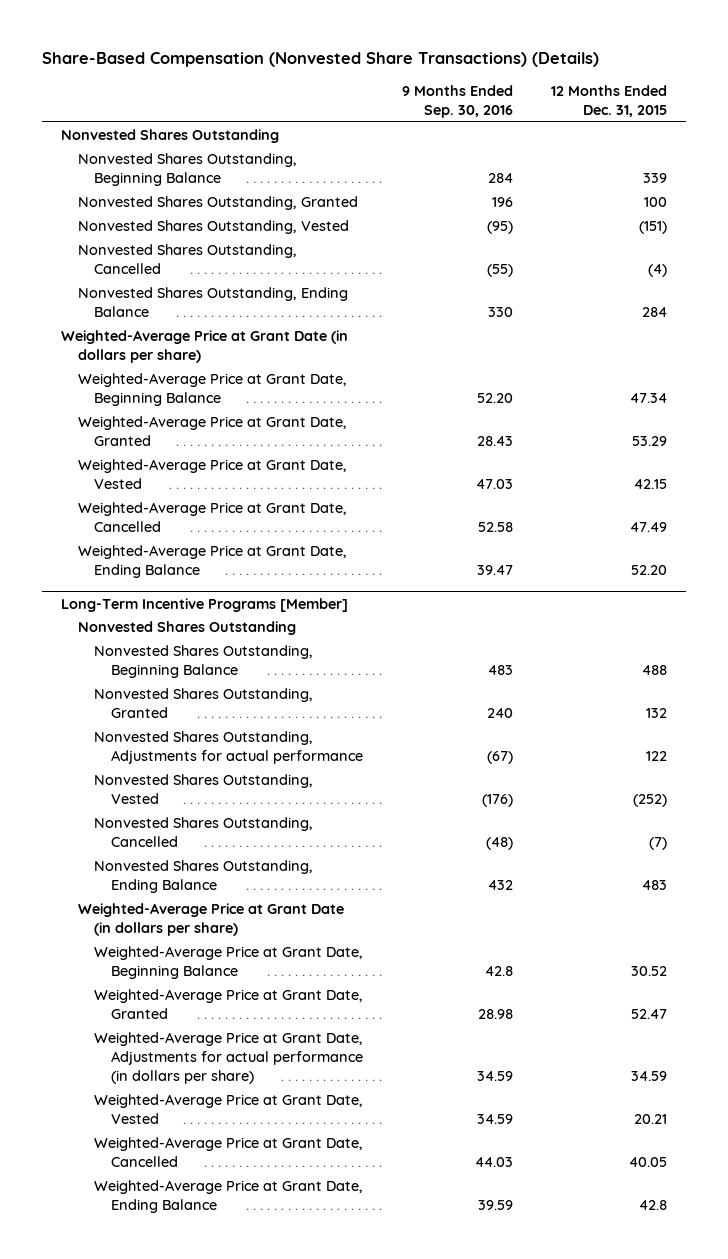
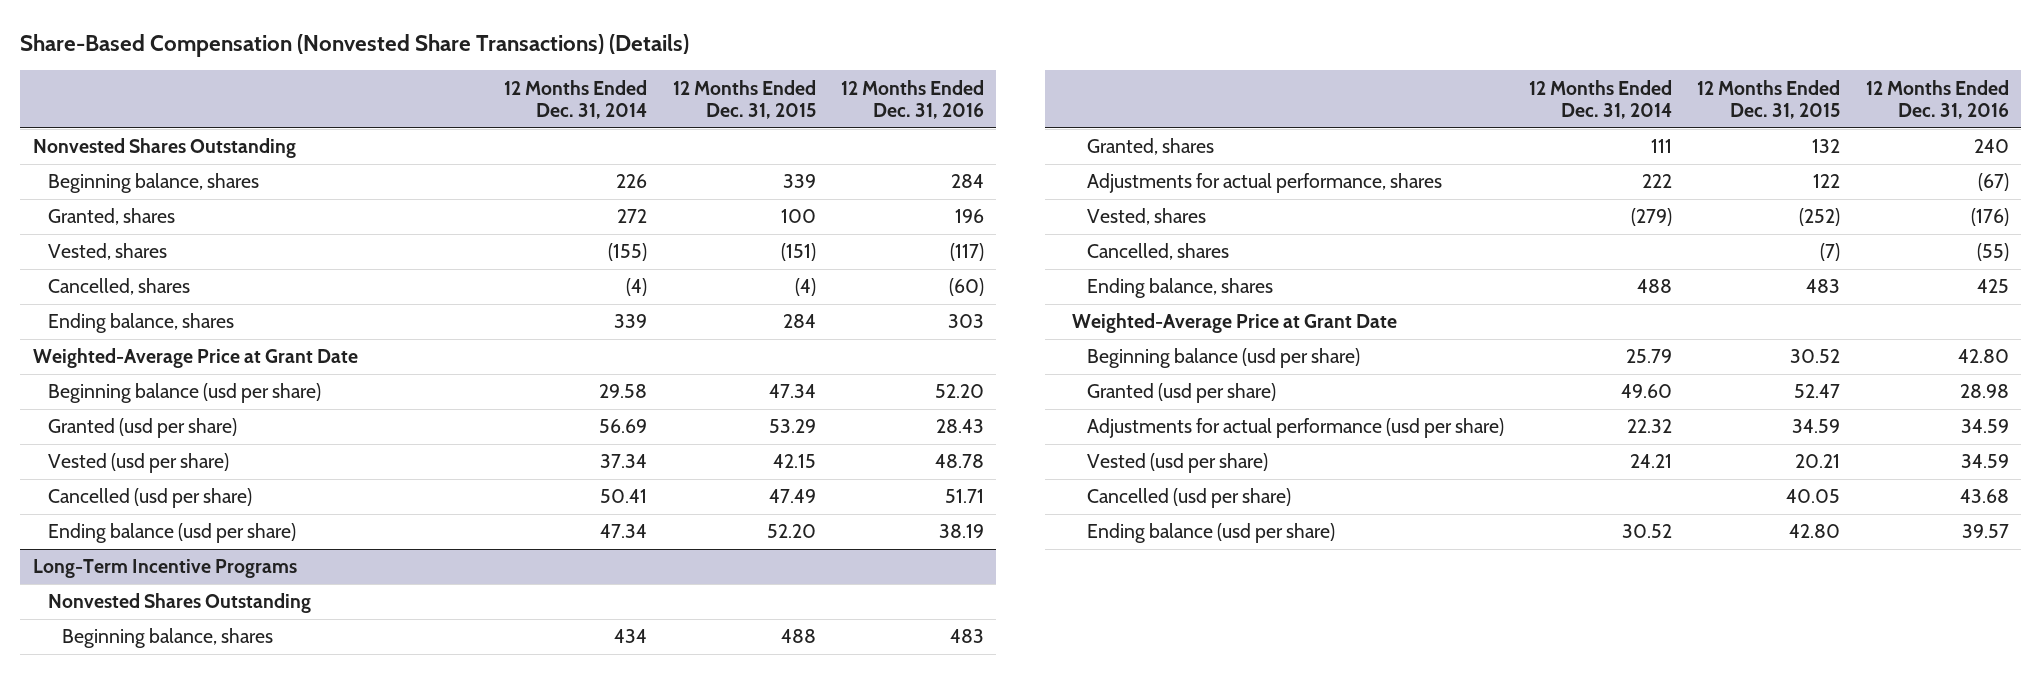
[401,84,513,118] 9 Months Ended Sep. 30, 2016 -> none
none -> [504,79,648,120] 12 Months Ended Dec. 31, 2014
none -> [840,79,984,120] 12 Months Ended Dec. 31, 2016
[77,153,297,187] Nonvested Shares Outstanding, Beginning Balance -> [47,173,259,194] Beginning balance, shares
[77,196,358,211] Nonvested Shares Outstanding, Granted -> [47,208,175,226] Granted, shares
[77,220,349,235] Nonvested Shares Outstanding, Vested -> [47,243,167,261] Vested, shares
[77,244,297,275] Nonvested Shares Outstanding, Cancelled -> [47,278,190,296] Cancelled, shares
[77,287,348,318] Nonvested Shares Outstanding, Ending Balance -> [47,313,234,334] Ending balance, shares
[60,330,348,364] Weighted-Average Price at Grant Date (in dollars per share) -> [33,348,359,369] Weighted-Average Price at Grant Date
[77,373,347,407] Weighted-Average Price at Grant Date, Beginning Balance -> [47,383,321,404] Beginning balance (usd per share)
[77,416,347,447] Weighted-Average Price at Grant Date, Granted -> [47,418,237,439] Granted (usd per share)
[77,459,347,490] Weighted-Average Price at Grant Date, Vested -> [47,453,229,474] Vested (usd per share)
[77,502,347,533] Weighted-Average Price at Grant Date, Cancelled -> [47,488,252,509] Cancelled (usd per share)
[77,545,347,579] Weighted-Average Price at Grant Date, Ending Balance -> [47,523,296,544] Ending balance (usd per share)
[60,597,348,612] Long-Term Incentive Programs [Member] -> [33,559,298,579] Long-Term Incentive Programs
[94,1180,364,1214] Weighted-Average Price at Grant Date, Ending Balance -> none
[94,645,314,679] Nonvested Shares Outstanding, Beginning Balance -> [62,628,274,649] Beginning balance, shares
[94,688,314,719] Nonvested Shares Outstanding, Granted -> [1086,138,1214,156] Granted, shares
[94,731,363,765] Nonvested Shares Outstanding, Adjustments for actual performance -> [1086,173,1442,194] Adjustments for actual performance, shares
[94,774,314,805] Nonvested Shares Outstanding, Vested -> [1086,208,1206,226] Vested, shares
[94,817,314,848] Nonvested Shares Outstanding, Cancelled -> [1086,243,1229,261] Cancelled, shares
[94,860,314,894] Nonvested Shares Outstanding, Ending Balance -> [1086,278,1273,299] Ending balance, shares
[77,903,344,937] Weighted-Average Price at Grant Date (in dollars per share) -> [1072,313,1398,334] Weighted-Average Price at Grant Date
[94,946,364,980] Weighted-Average Price at Grant Date, Beginning Balance -> [1086,348,1360,369] Beginning balance (usd per share)
[94,989,364,1020] Weighted-Average Price at Grant Date, Granted -> [1086,383,1276,404] Granted (usd per share)
[94,1032,364,1084] Weighted-Average Price at Grant Date, Adjustments for actual performance (in dollars per share) -> [1086,418,1504,439] Adjustments for actual performance (usd per share)
[94,1094,364,1125] Weighted-Average Price at Grant Date, Vested -> [1086,453,1268,474] Vested (usd per share)
[94,1137,364,1168] Weighted-Average Price at Grant Date, Cancelled -> [1086,488,1291,509] Cancelled (usd per share)
none -> [1086,523,1335,544] Ending balance (usd per share)

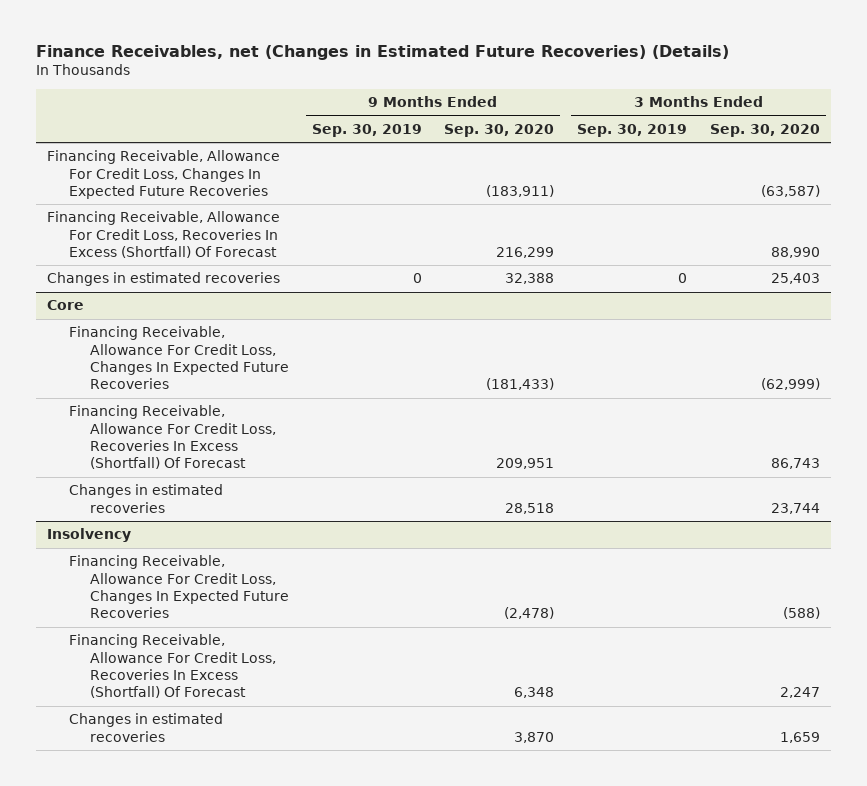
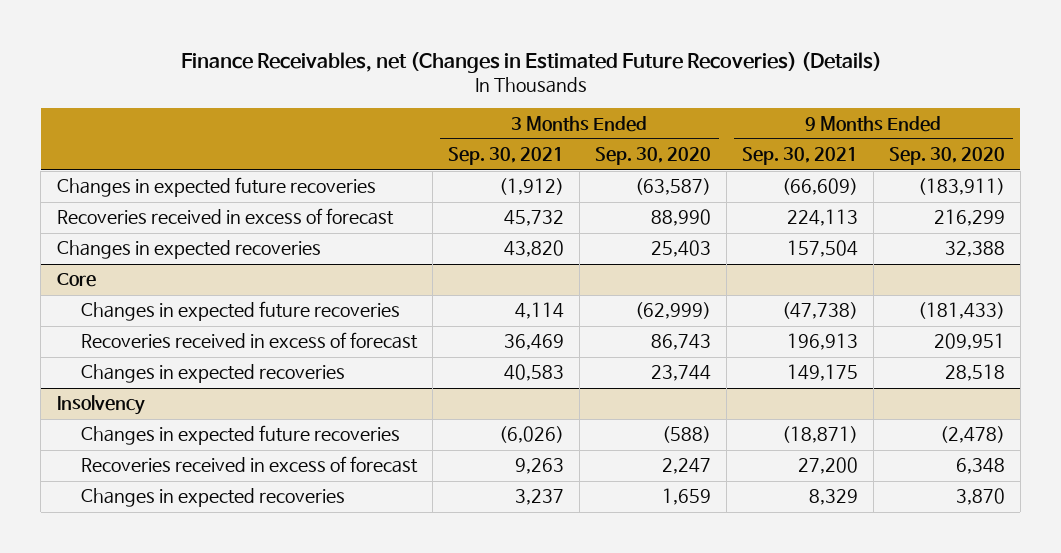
[311,123,422,137] Sep. 30, 2019 -> none
[577,123,688,137] Sep. 30, 2019 -> none
none -> [447,147,564,166] Sep. 30, 2021
none -> [741,147,858,166] Sep. 30, 2021
[47,150,281,199] Financing Receivable, Allowance For Credit Loss, Changes In Expected Future Recoveries -> [56,177,376,198] Changes in expected future recoveries
[47,211,281,258] Financing Receivable, Allowance For Credit Loss, Recoveries In Excess (Shortfall) Of Forecast -> [56,208,394,226] Recoveries received in excess of forecast
[47,272,281,287] Changes in estimated recoveries -> [56,240,321,260] Changes in expected recoveries
[68,326,289,390] Financing Receivable, Allowance For Credit Loss, Changes In Expected Future Recoveries -> [80,301,400,322] Changes in expected future recoveries
[68,405,276,470] Financing Receivable, Allowance For Credit Loss, Recoveries In Excess (Shortfall) Of Forecast -> [80,332,418,350] Recoveries received in excess of forecast
[68,484,223,513] Changes in estimated recoveries -> [80,364,345,384] Changes in expected recoveries
[68,555,289,619] Financing Receivable, Allowance For Credit Loss, Changes In Expected Future Recoveries -> [80,425,400,446] Changes in expected future recoveries
[68,634,276,699] Financing Receivable, Allowance For Credit Loss, Recoveries In Excess (Shortfall) Of Forecast -> [80,456,418,474] Recoveries received in excess of forecast
[68,713,223,742] Changes in estimated recoveries -> [80,488,345,508] Changes in expected recoveries

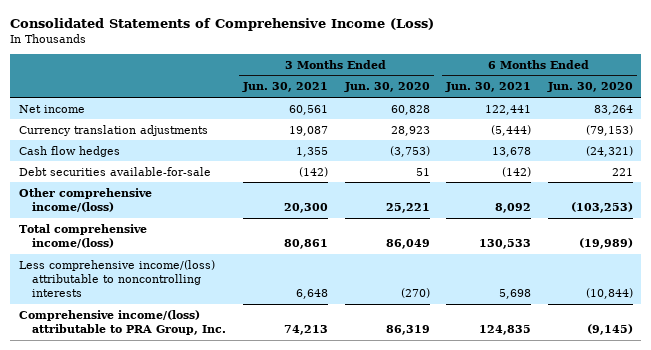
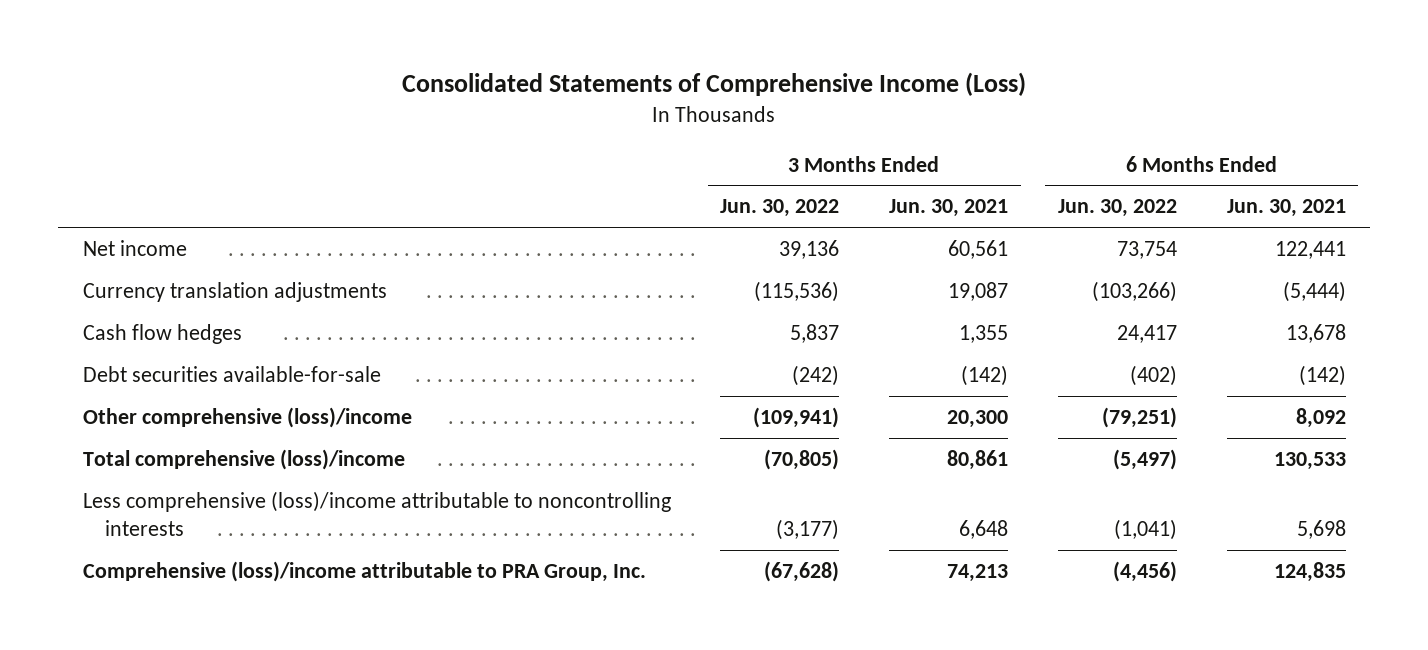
[343,82,430,93] Jun. 30, 2020 -> none
[546,82,633,93] Jun. 30, 2020 -> none
none -> [720,199,840,218] Jun. 30, 2022
none -> [1057,199,1177,218] Jun. 30, 2022
[18,187,152,212] Other comprehensive income/(loss) -> [82,406,412,428] Other comprehensive (loss)/income
[18,223,147,248] Total comprehensive income/(loss) -> [82,448,405,470] Total comprehensive (loss)/income
[18,259,215,297] Less comprehensive income/(loss) attributable to noncontrolling interests -> [82,490,671,537] Less comprehensive (loss)/income attributable to noncontrolling interests
[18,309,227,335] Comprehensive income/(loss) attributable to PRA Group, Inc. -> [82,560,646,582] Comprehensive (loss)/income attributable to PRA Group, Inc.

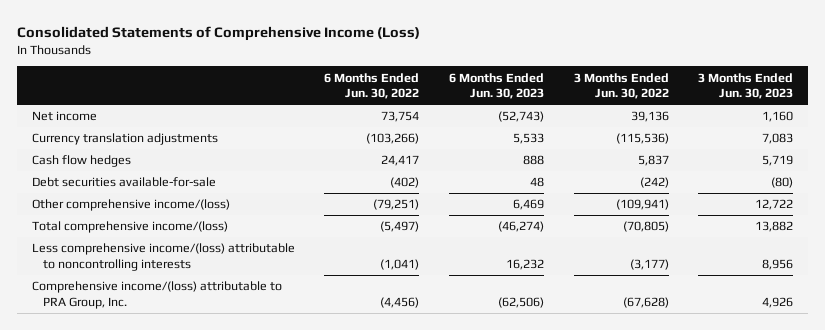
[889,199,1009,218] Jun. 30, 2021 -> none
[1226,199,1346,218] Jun. 30, 2021 -> none
none -> [449,72,545,100] 6 Months Ended Jun. 30, 2023
none -> [698,72,794,100] 3 Months Ended Jun. 30, 2023
[82,406,412,428] Other comprehensive (loss)/income -> [31,199,230,212] Other comprehensive income/(loss)
[82,448,405,470] Total comprehensive (loss)/income -> [31,221,228,234] Total comprehensive income/(loss)
[82,490,671,537] Less comprehensive (loss)/income attributable to noncontrolling interests -> [31,243,295,271] Less comprehensive income/(loss) attributable to noncontrolling interests
[82,560,646,582] Comprehensive (loss)/income attributable to PRA Group, Inc. -> [31,281,282,309] Comprehensive income/(loss) attributable to PRA Group, Inc.

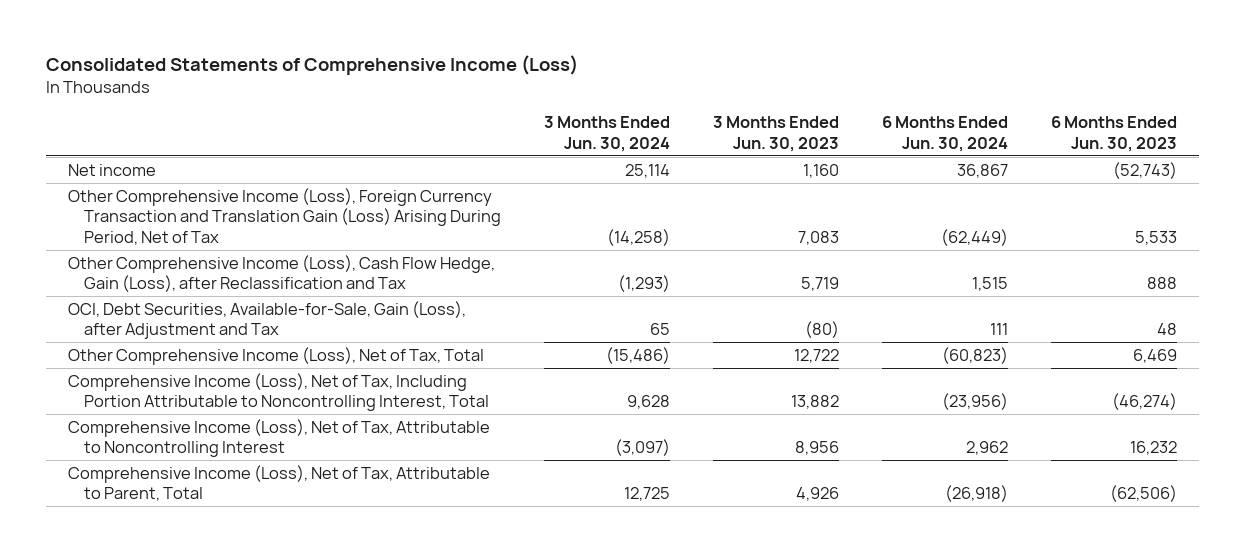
[324,72,420,100] 6 Months Ended Jun. 30, 2022 -> none
[573,72,669,100] 3 Months Ended Jun. 30, 2022 -> none
none -> [544,116,671,152] 3 Months Ended Jun. 30, 2024
none -> [882,116,1009,152] 6 Months Ended Jun. 30, 2024
[31,133,218,146] Currency translation adjustments -> [67,187,502,245] Other Comprehensive Income (Loss), Foreign Currency Transaction and Translation Gain (Loss) Arising During Period, Net of Tax
[31,155,131,168] Cash flow hedges -> [67,254,495,293] Other Comprehensive Income (Loss), Cash Flow Hedge, Gain (Loss), after Reclassification and Tax
[31,177,216,188] Debt securities available-for-sale -> [67,300,466,340] OCI, Debt Securities, Available-for-Sale, Gain (Loss), after Adjustment and Tax
[31,199,230,212] Other comprehensive income/(loss) -> [67,346,484,365] Other Comprehensive Income (Loss), Net of Tax, Total
[31,221,228,234] Total comprehensive income/(loss) -> [67,372,490,412] Comprehensive Income (Loss), Net of Tax, Including Portion Attributable to Noncontrolling Interest, Total
[31,243,295,271] Less comprehensive income/(loss) attributable to noncontrolling interests -> [67,418,490,458] Comprehensive Income (Loss), Net of Tax, Attributable to Noncontrolling Interest
[31,281,282,309] Comprehensive income/(loss) attributable to PRA Group, Inc. -> [67,464,490,502] Comprehensive Income (Loss), Net of Tax, Attributable to Parent, Total

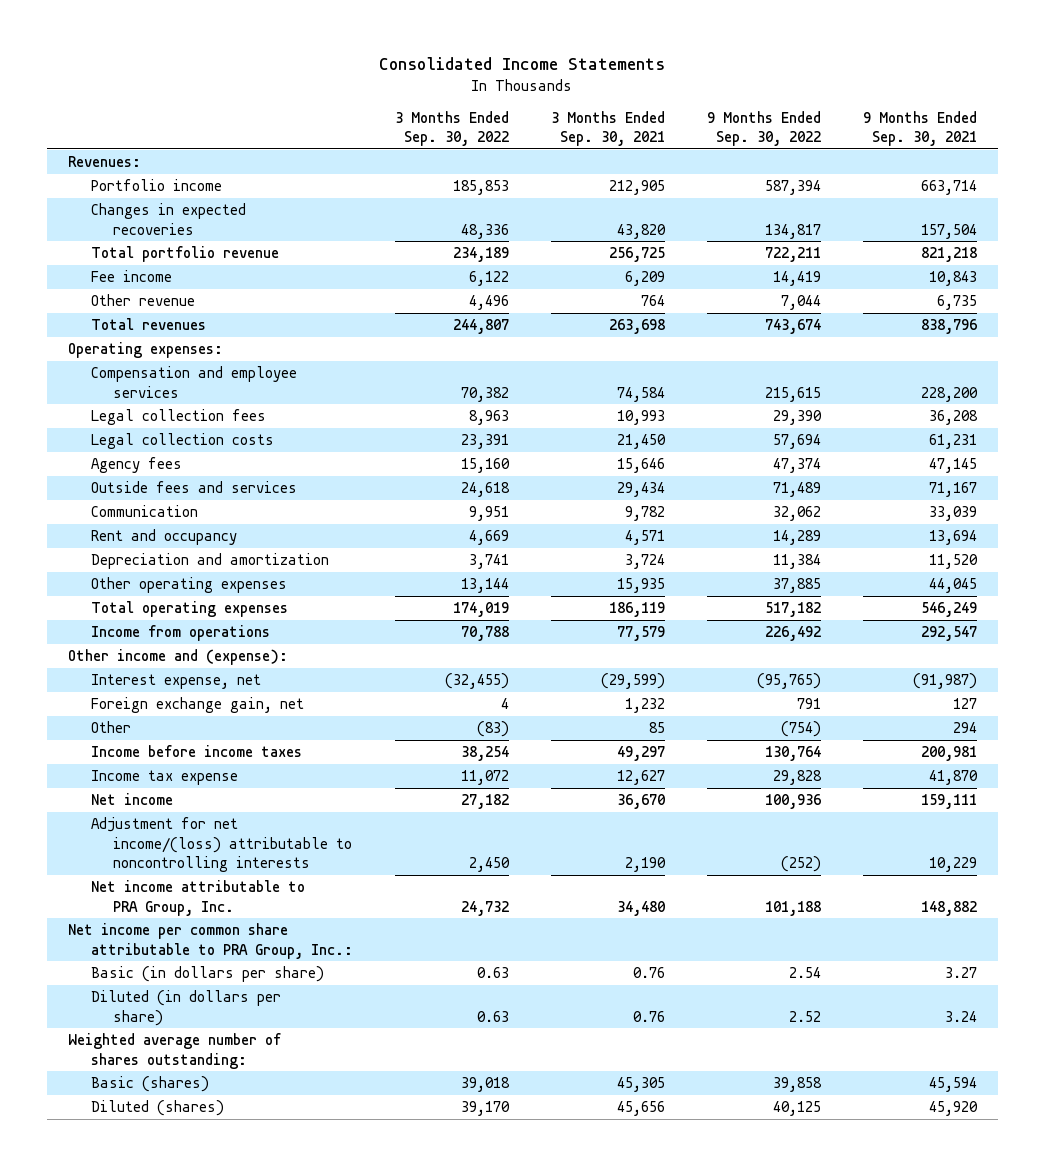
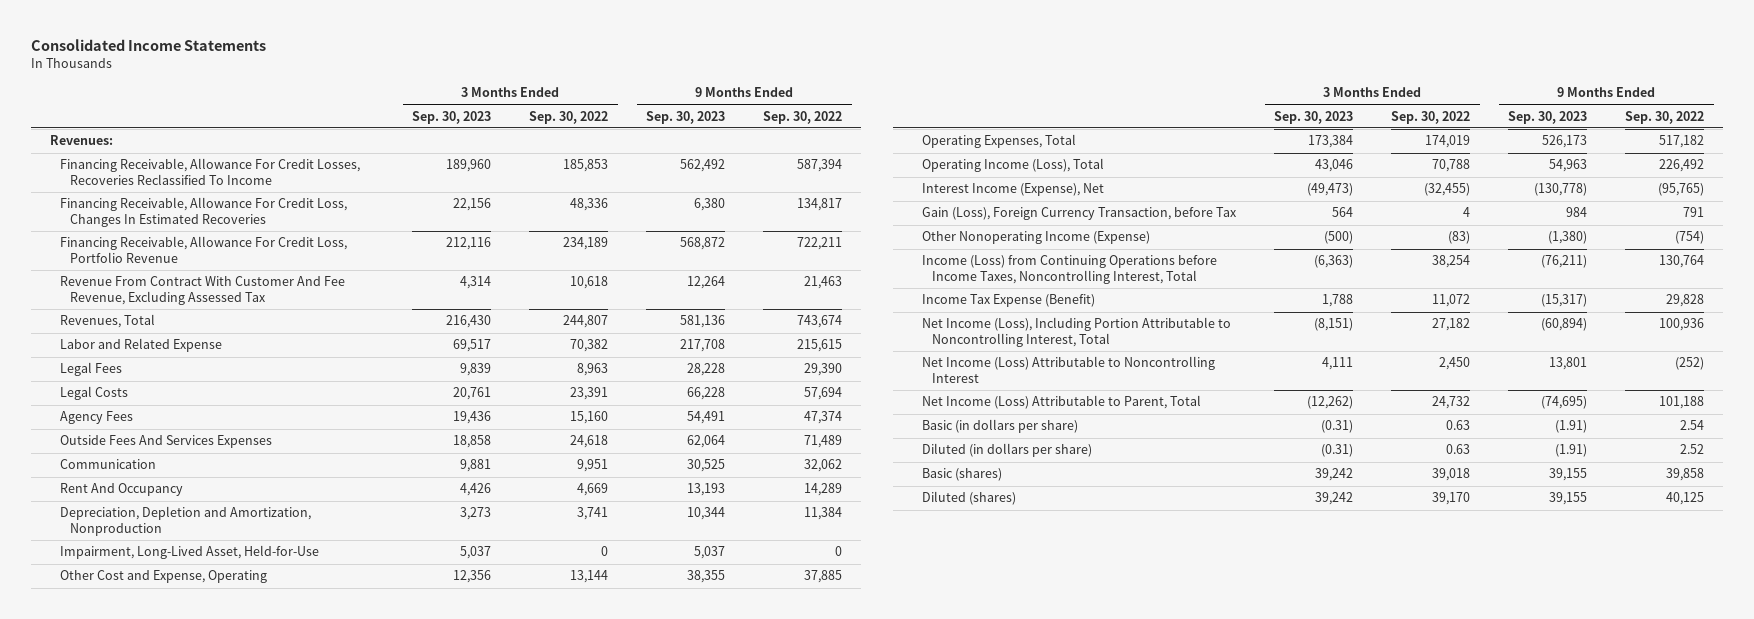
[550,110,665,147] 3 Months Ended Sep. 30, 2021 -> none
[862,110,977,147] 9 Months Ended Sep. 30, 2021 -> none
none -> [412,110,492,124] Sep. 30, 2023
none -> [646,110,726,124] Sep. 30, 2023
[90,270,172,283] Fee income -> none
[90,294,195,307] Other revenue -> none
[67,342,223,359] Operating expenses: -> none
[90,179,222,192] Portfolio income -> [60,158,361,185] Financing Receivable, Allowance For Credit Losses, Recoveries Reclassified To Income
[90,203,246,235] Changes in expected recoveries -> [60,197,348,227] Financing Receivable, Allowance For Credit Loss, Changes In Estimated Recoveries
[90,246,279,263] Total portfolio revenue -> [60,236,348,263] Financing Receivable, Allowance For Credit Loss, Portfolio Revenue
none -> [60,276,346,305] Revenue From Contract With Customer And Fee Revenue, Excluding Assessed Tax
[90,318,206,331] Total revenues -> [60,314,156,329] Revenues, Total
[90,366,297,398] Compensation and employee services -> [60,338,223,353] Labor and Related Expense
[90,409,266,426] Legal collection fees -> [60,362,123,377] Legal Fees
[90,433,274,450] Legal collection costs -> [60,386,129,401] Legal Costs
[90,457,182,474] Agency fees -> [60,411,134,425] Agency Fees
[90,481,297,494] Outside fees and services -> [60,435,273,449] Outside Fees And Services Expenses
[67,649,288,666] Other income and (expense): -> none
[67,923,353,959] Net income per common share attributable to PRA Group, Inc.: -> none
[90,529,237,546] Rent and occupancy -> [60,483,184,497] Rent And Occupancy
[90,553,329,570] Depreciation and amortization -> [60,506,312,536] Depreciation, Depletion and Amortization, Nonproduction
none -> [60,545,320,560] Impairment, Long-Lived Asset, Held-for-Use
[90,577,287,594] Other operating expenses -> [60,570,268,584] Other Cost and Expense, Operating
[90,601,288,618] Total operating expenses -> [922,134,1077,149] Operating Expenses, Total
[90,625,270,642] Income from operations -> [922,158,1105,173] Operating Income (Loss), Total
[90,674,261,690] Interest expense, net -> [922,183,1105,197] Interest Income (Expense), Net
[90,697,304,714] Foreign exchange gain, net -> [922,207,1238,221] Gain (Loss), Foreign Currency Transaction, before Tax
[90,721,131,734] Other -> [922,231,1151,245] Other Nonoperating Income (Expense)
[90,745,302,758] Income before income taxes -> [922,255,1218,284] Income (Loss) from Continuing Operations before Income Taxes, Noncontrolling Interest, Total
[90,770,238,786] Income tax expense -> [922,294,1096,308] Income Tax Expense (Benefit)
[90,793,173,806] Net income -> [922,317,1232,347] Net Income (Loss), Including Portion Attributable to Noncontrolling Interest, Total
[90,817,353,873] Adjustment for net income/(loss) attributable to noncontrolling interests -> [922,356,1216,383] Net Income (Loss) Attributable to Noncontrolling Interest
[90,880,305,916] Net income attributable to PRA Group, Inc. -> [922,395,1202,410] Net Income (Loss) Attributable to Parent, Total
[67,1033,281,1069] Weighted average number of shares outstanding: -> none

